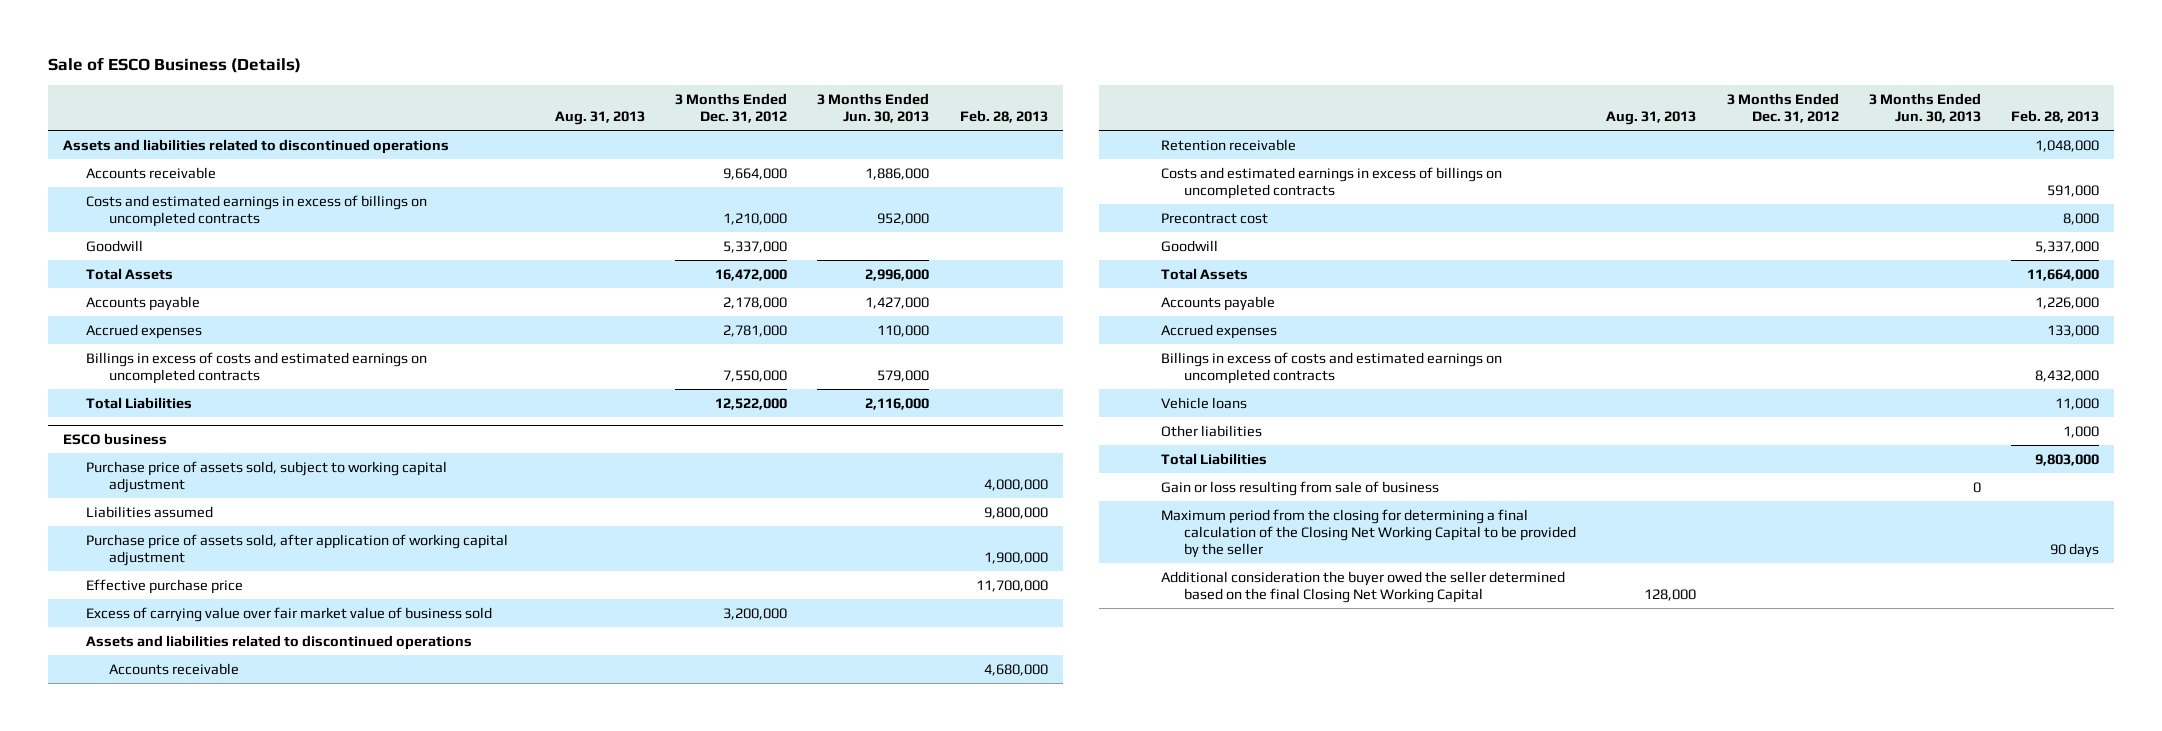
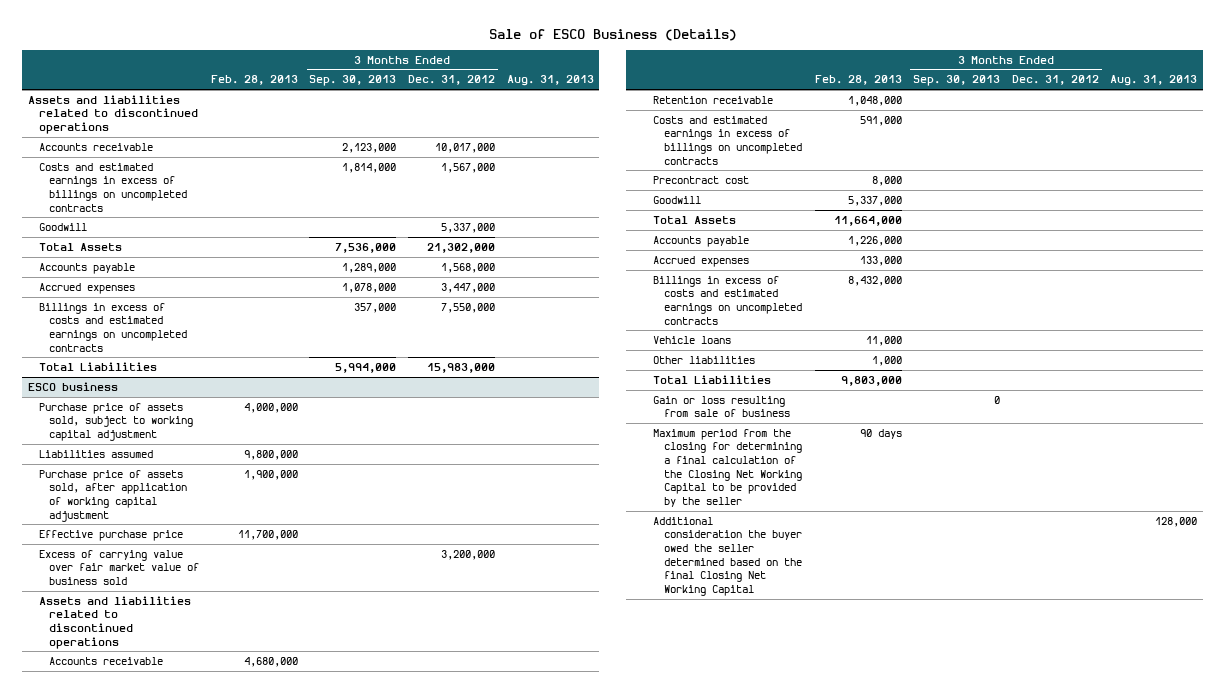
[817,92,930,123] 3 Months Ended Jun. 30, 2013 -> none
none -> [309,75,397,87] Sep. 30, 2013
[723,167,788,180] 9,664,000 -> [435,142,496,153] 10,017,000
[723,212,788,225] 1,210,000 -> [441,162,496,173] 1,567,000
[715,268,788,281] 16,472,000 -> [427,242,496,253] 21,302,000
[723,296,788,309] 2,178,000 -> [441,262,496,273] 1,568,000
[723,324,788,337] 2,781,000 -> [441,282,496,293] 3,447,000
[715,397,788,410] 12,522,000 -> [427,362,496,373] 15,983,000

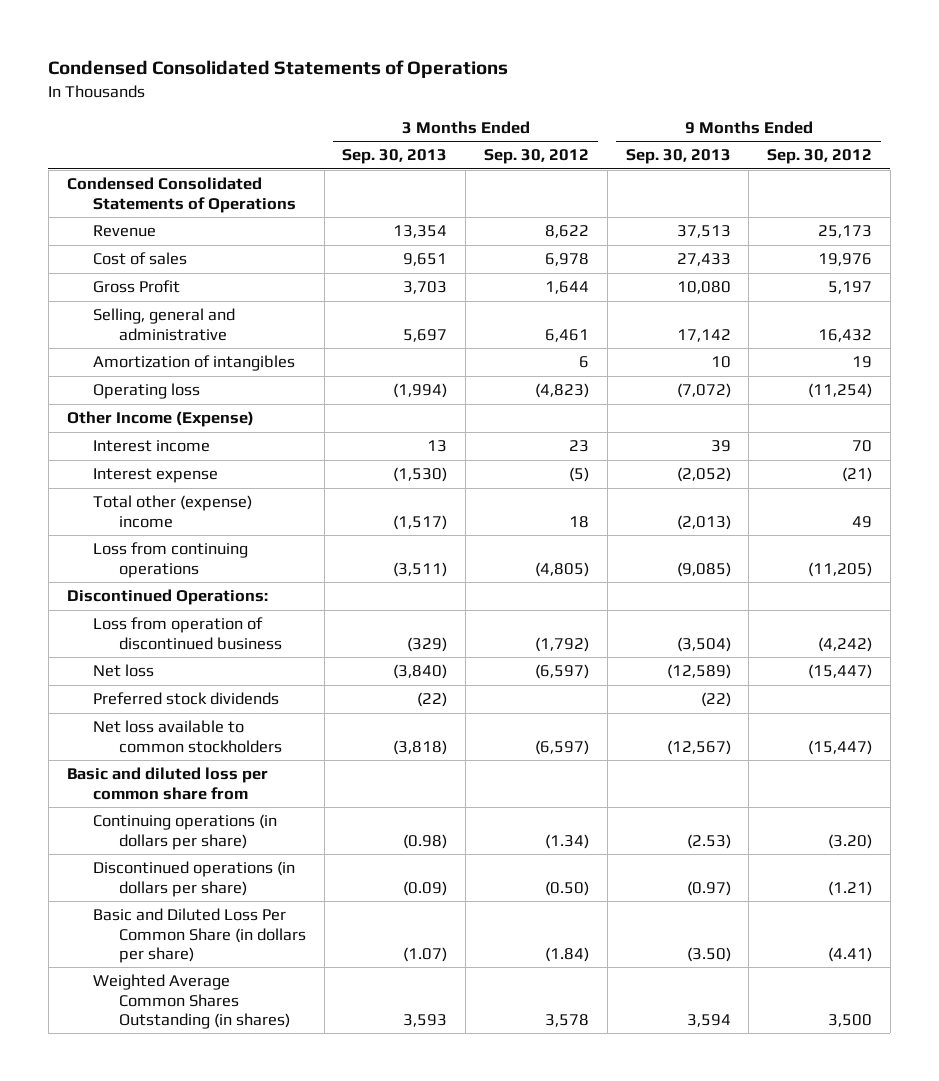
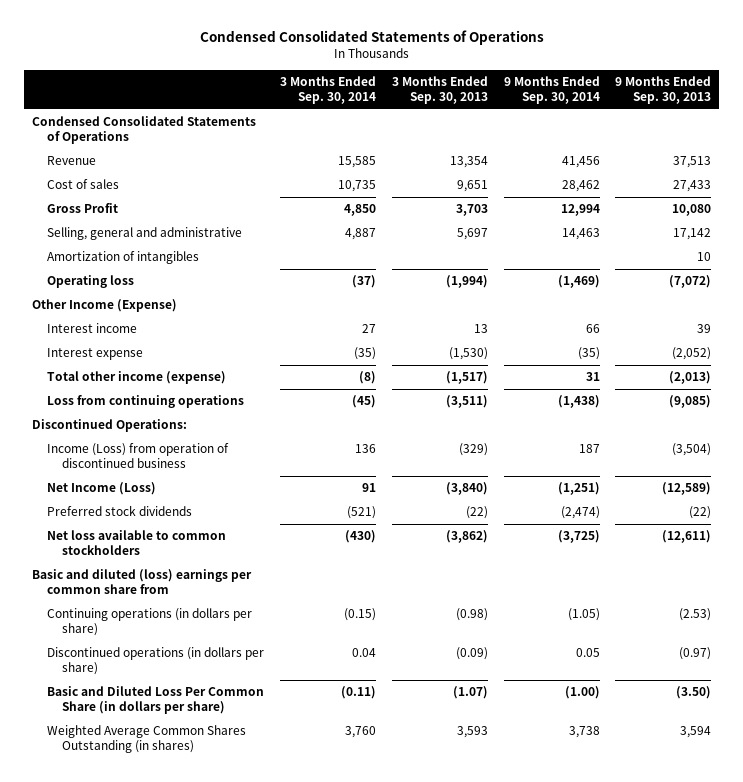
[484,149,590,165] Sep. 30, 2012 -> none
[767,149,873,165] Sep. 30, 2012 -> none
none -> [279,76,376,105] 3 Months Ended Sep. 30, 2014
none -> [503,76,600,105] 9 Months Ended Sep. 30, 2014
[92,495,252,528] Total other (expense) income -> [47,371,227,385] Total other income (expense)
[92,617,282,650] Loss from operation of discontinued business -> [47,443,230,469] Income (Loss) from operation of discontinued business
[92,664,154,678] Net loss -> [47,482,157,496] Net Income (Loss)
[393,739,448,755] (3,818) -> [445,530,488,544] (3,862)
[666,739,731,755] (12,567) -> [662,530,712,544] (12,611)
[66,767,268,800] Basic and diluted loss per common share from -> [31,569,252,595] Basic and diluted (loss) earnings per common share from

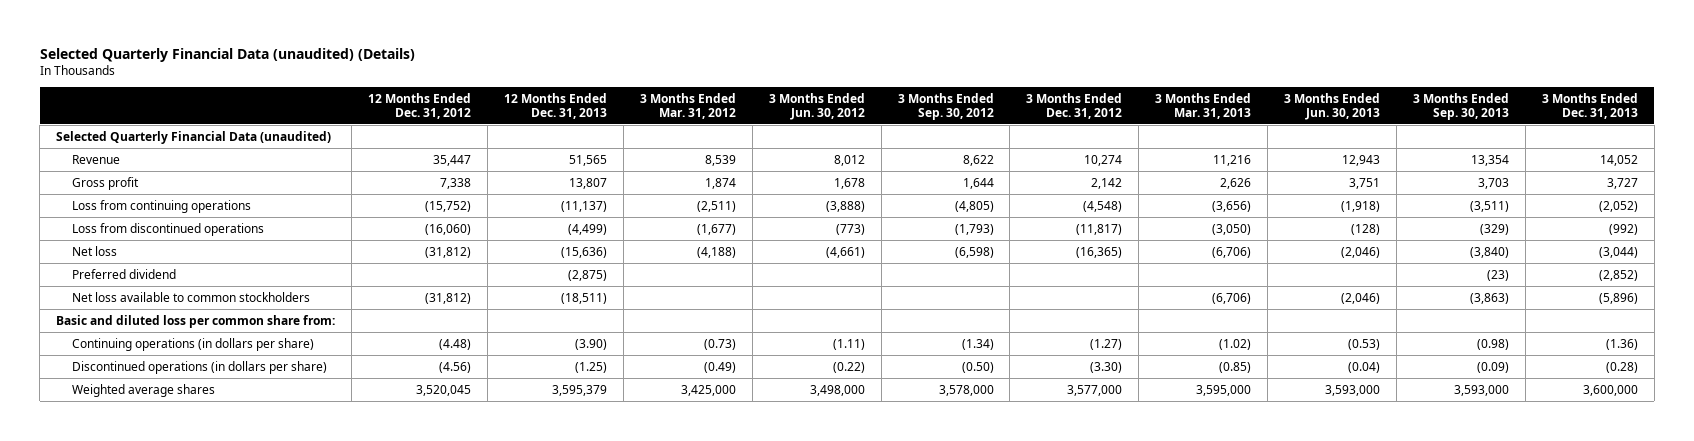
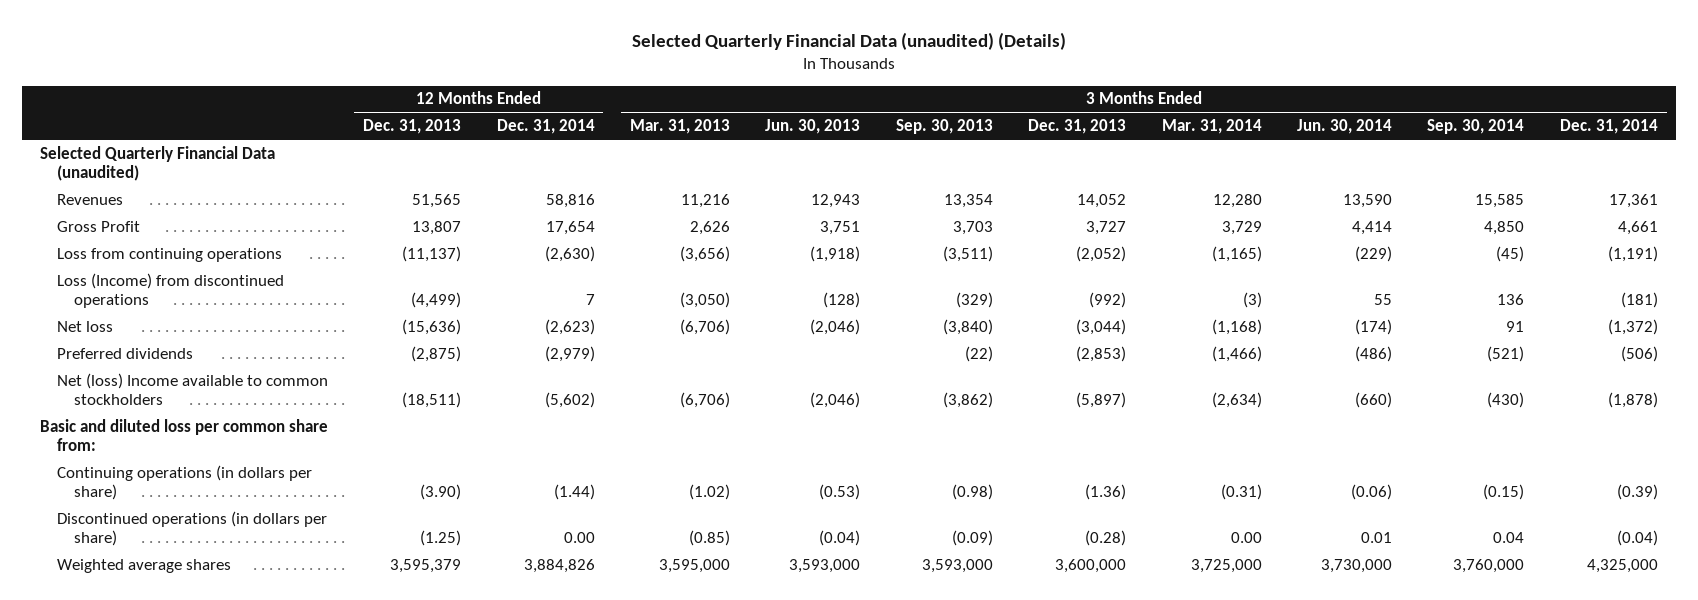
[368,92,472,119] 12 Months Ended Dec. 31, 2012 -> none
[639,92,736,119] 3 Months Ended Mar. 31, 2012 -> none
[768,92,865,120] 3 Months Ended Jun. 30, 2012 -> none
[897,92,994,120] 3 Months Ended Sep. 30, 2012 -> none
[1026,92,1123,119] 3 Months Ended Dec. 31, 2012 -> none
none -> [496,119,595,135] Dec. 31, 2014
none -> [1161,119,1262,135] Mar. 31, 2014
none -> [1297,119,1393,135] Jun. 30, 2014
none -> [1427,119,1525,135] Sep. 30, 2014
none -> [1559,119,1658,135] Dec. 31, 2014
[72,154,121,164] Revenue -> [56,193,123,205] Revenues
[72,176,140,190] Gross profit -> [56,220,140,232] Gross Profit
[72,222,265,236] Loss from discontinued operations -> [56,272,284,309] Loss (Income) from discontinued operations
[72,268,177,279] Preferred dividend -> [56,347,193,359] Preferred dividends
[1487,269,1510,281] (23) -> [964,345,993,362] (22)
[1598,269,1638,281] (2,852) -> [1076,345,1127,362] (2,853)
[72,291,311,302] Net loss available to common stockholders -> [56,372,328,406] Net (loss) Income available to common stockholders
[1470,292,1510,304] (3,863) -> [942,392,993,409] (3,862)
[1598,292,1638,304] (5,896) -> [1076,392,1127,409] (5,897)

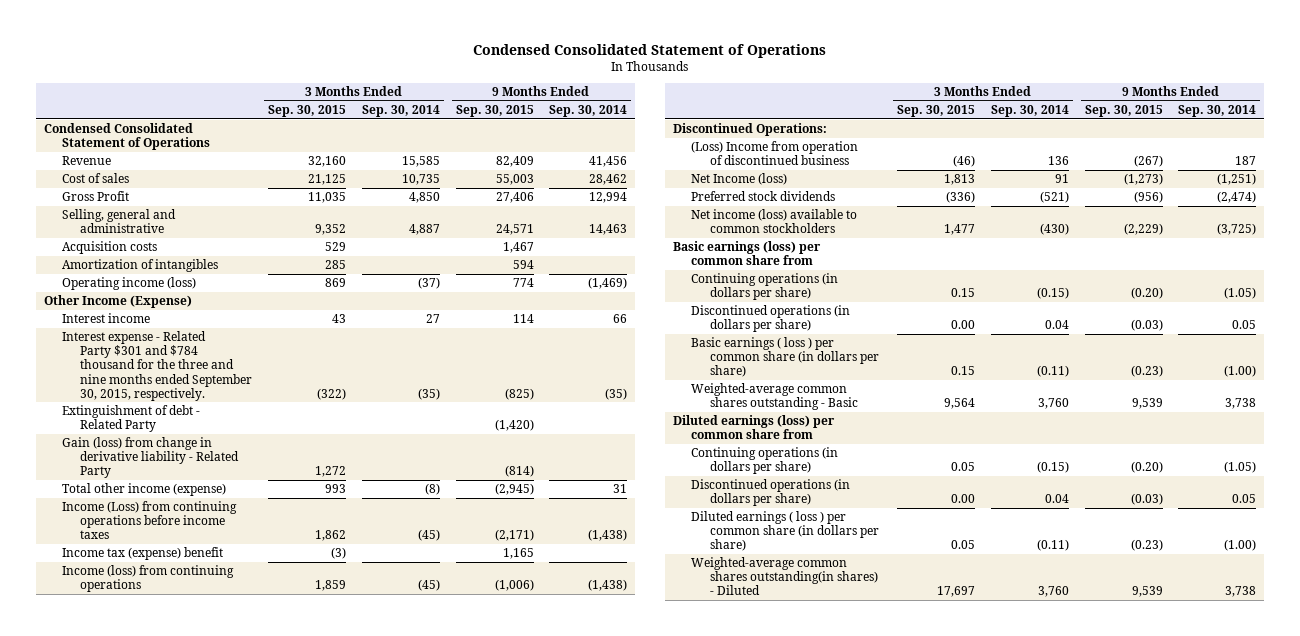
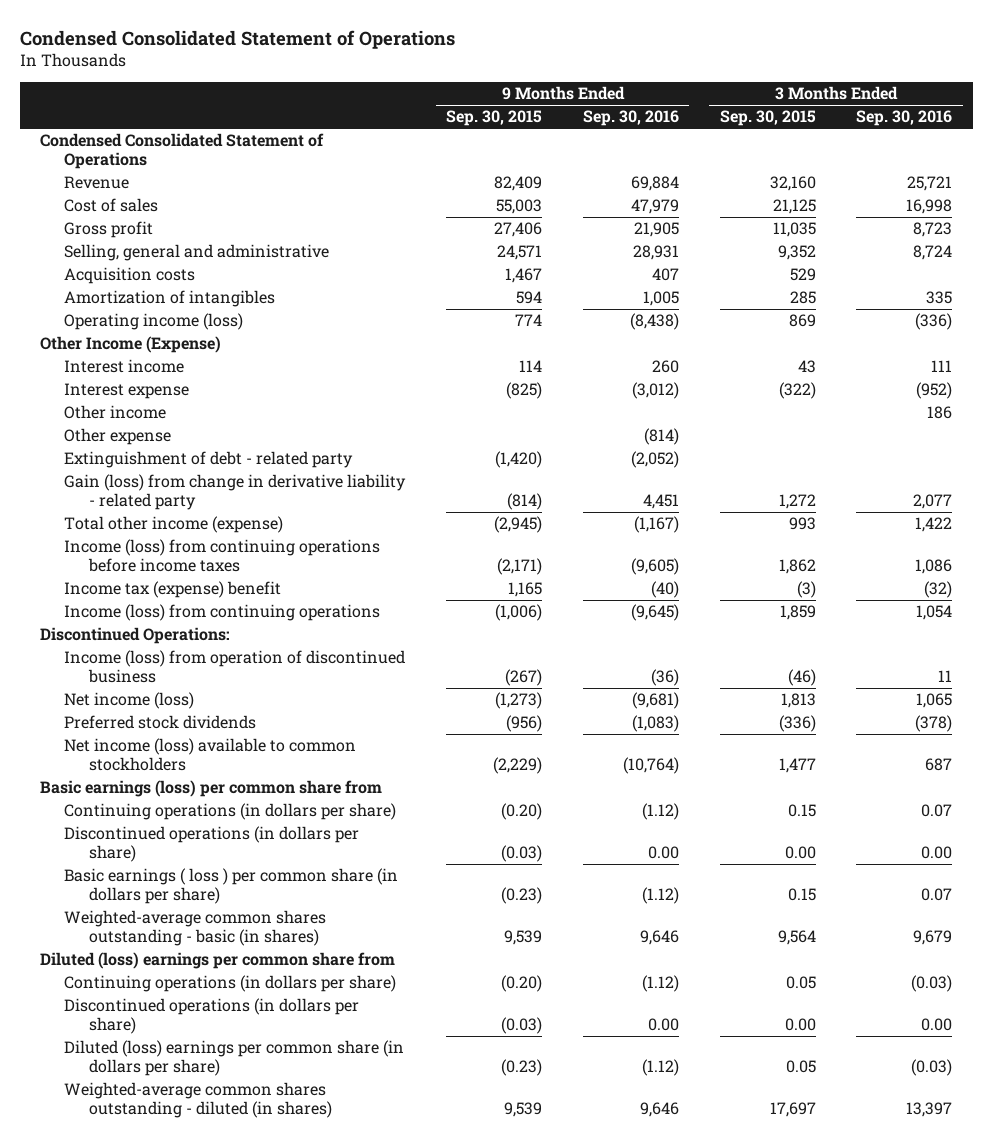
[361,105,440,118] Sep. 30, 2014 -> none
[549,105,628,118] Sep. 30, 2014 -> none
none -> [582,110,679,127] Sep. 30, 2016
none -> [856,110,953,127] Sep. 30, 2016
[62,191,130,202] Gross Profit -> [64,221,154,239] Gross profit
[62,331,253,401] Interest expense - Related Party $301 and $784 thousand for the three and nine months ended September 30, 2015, respectively. -> [64,383,190,400] Interest expense
none -> [64,405,167,420] Other income
none -> [64,428,172,446] Other expense
[62,405,201,433] Extinguishment of debt - Related Party -> [64,451,354,469] Extinguishment of debt - related party
[62,437,240,479] Gain (loss) from change in derivative liability - Related Party -> [64,474,407,511] Gain (loss) from change in derivative liability - related party
[62,501,238,540] Income (Loss) from continuing operations before income taxes -> [64,539,381,573] Income (loss) from continuing operations before income taxes
[691,141,859,166] (Loss) Income from operation of discontinued business -> [64,650,406,684] Income (loss) from operation of discontinued business
[691,173,788,186] Net Income (loss) -> [64,692,195,710] Net income (loss)
[691,383,858,411] Weighted-average common shares outstanding - Basic -> [64,910,327,947] Weighted-average common shares outstanding - basic (in shares)
[673,415,836,440] Diluted earnings (loss) per common share from -> [40,952,396,970] Diluted (loss) earnings per common share from
[691,511,879,552] Diluted earnings ( loss ) per common share (in dollars per share) -> [64,1040,405,1077] Diluted (loss) earnings per common share (in dollars per share)
[691,557,878,596] Weighted-average common shares outstanding(in shares) - Diluted -> [64,1082,332,1119] Weighted-average common shares outstanding - diluted (in shares)

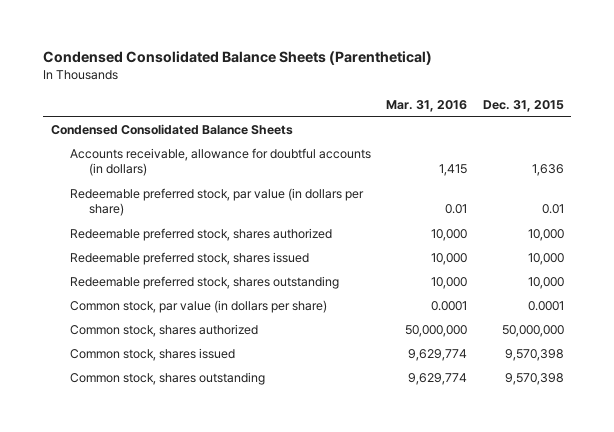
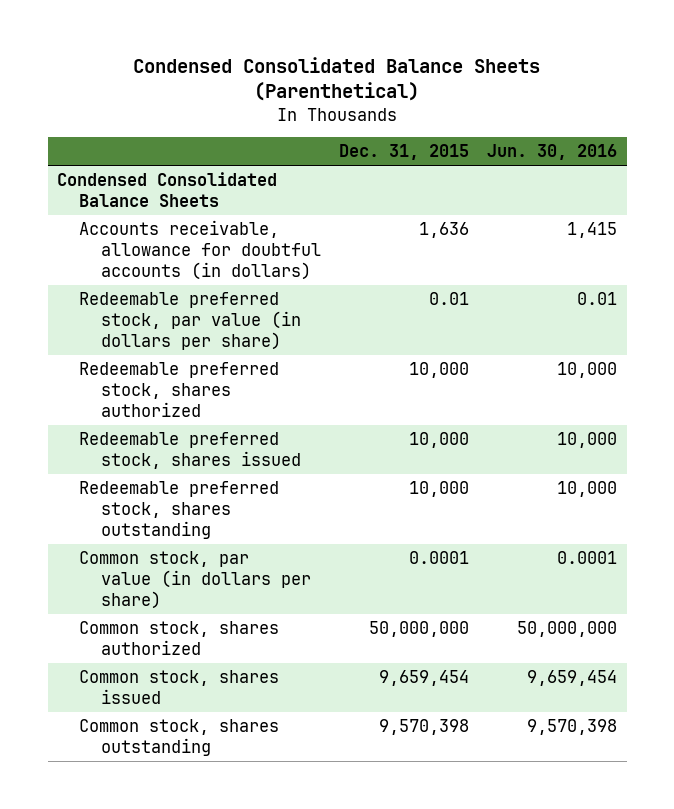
[386,99,468,112] Mar. 31, 2016 -> none
none -> [487,144,618,161] Jun. 30, 2016
[504,348,564,361] 9,570,398 -> [378,670,469,687] 9,659,454

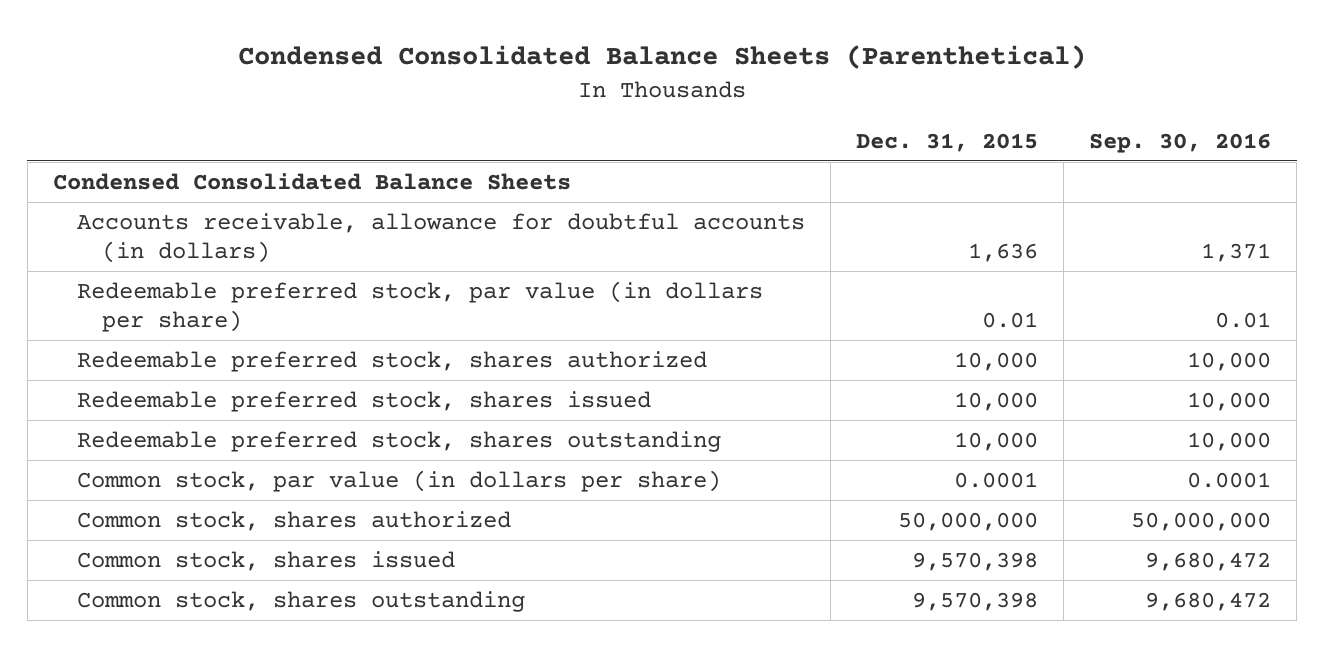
[487,144,618,161] Jun. 30, 2016 -> none
none -> [1089,132,1272,153] Sep. 30, 2016
[378,670,469,687] 9,659,454 -> [912,551,1039,571] 9,570,398

